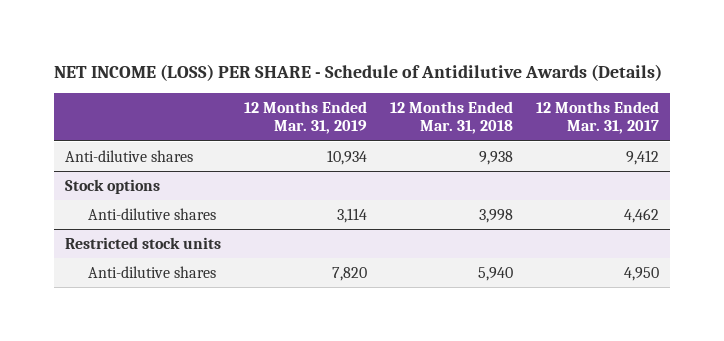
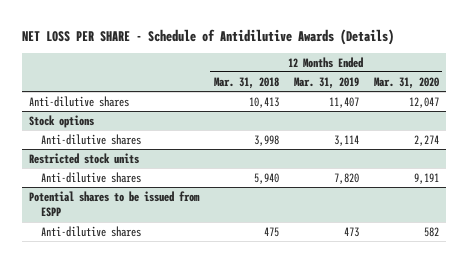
[53,63,662,81] NET INCOME (LOSS) PER SHARE - Schedule of Antidilutive Awards (Details) -> [21,28,394,45] NET LOSS PER SHARE - Schedule of Antidilutive Awards (Details)
[535,100,659,135] 12 Months Ended Mar. 31, 2017 -> none
none -> [373,76,439,89] Mar. 31, 2020
[326,149,367,165] 10,934 -> [328,96,359,108] 11,407
[478,150,513,165] 9,938 -> [249,96,280,108] 10,413
none -> [29,190,201,218] Potential shares to be issued from ESPP
none -> [41,225,142,237] Anti-dilutive shares

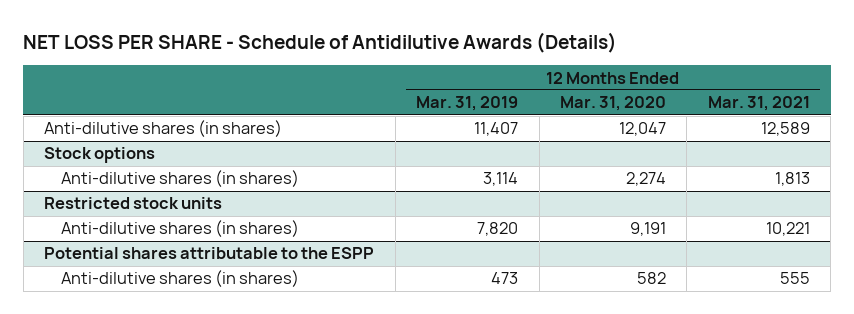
[214,76,280,89] Mar. 31, 2018 -> none
none -> [707,96,810,112] Mar. 31, 2021
[29,95,130,107] Anti-dilutive shares -> [44,120,283,138] Anti-dilutive shares (in shares)
[41,133,142,145] Anti-dilutive shares -> [61,170,300,188] Anti-dilutive shares (in shares)
[41,171,142,183] Anti-dilutive shares -> [61,220,300,238] Anti-dilutive shares (in shares)
[29,190,201,218] Potential shares to be issued from ESPP -> [44,247,375,260] Potential shares attributable to the ESPP
[41,225,142,237] Anti-dilutive shares -> [61,270,300,288] Anti-dilutive shares (in shares)

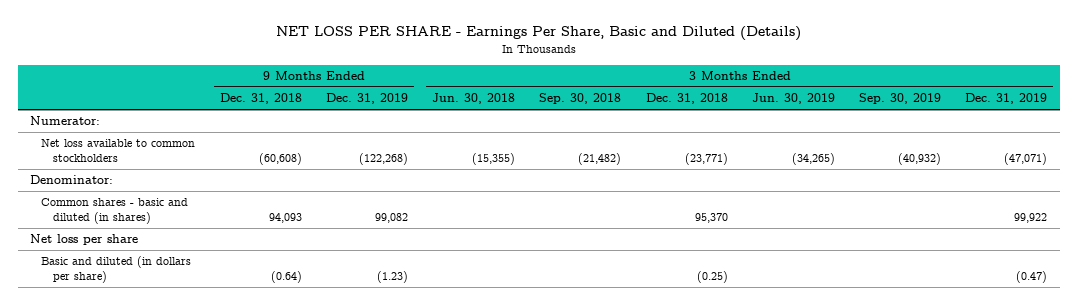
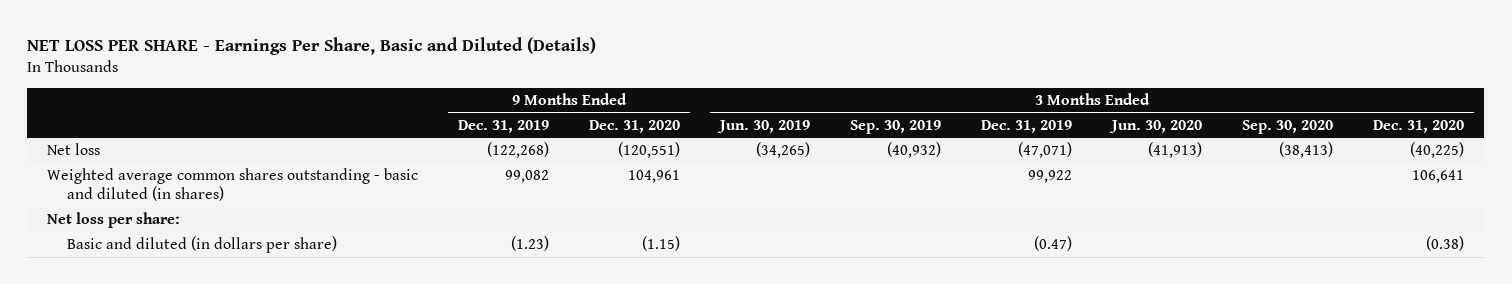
[219,93,302,105] Dec. 31, 2018 -> none
[432,93,516,105] Jun. 30, 2018 -> none
[539,93,622,105] Sep. 30, 2018 -> none
[645,93,728,105] Dec. 31, 2018 -> none
none -> [589,119,681,133] Dec. 31, 2020
none -> [1109,119,1203,133] Jun. 30, 2020
none -> [1242,119,1334,134] Sep. 30, 2020
none -> [1373,119,1465,133] Dec. 31, 2020
[29,116,100,126] Numerator: -> none
[29,175,113,185] Denominator: -> none
[41,139,196,162] Net loss available to common stockholders -> [47,143,101,156] Net loss
[41,198,189,224] Common shares - basic and diluted (in shares) -> [47,168,419,201] Weighted average common shares outstanding - basic and diluted (in shares)
[29,234,138,246] Net loss per share -> [47,212,181,229] Net loss per share:

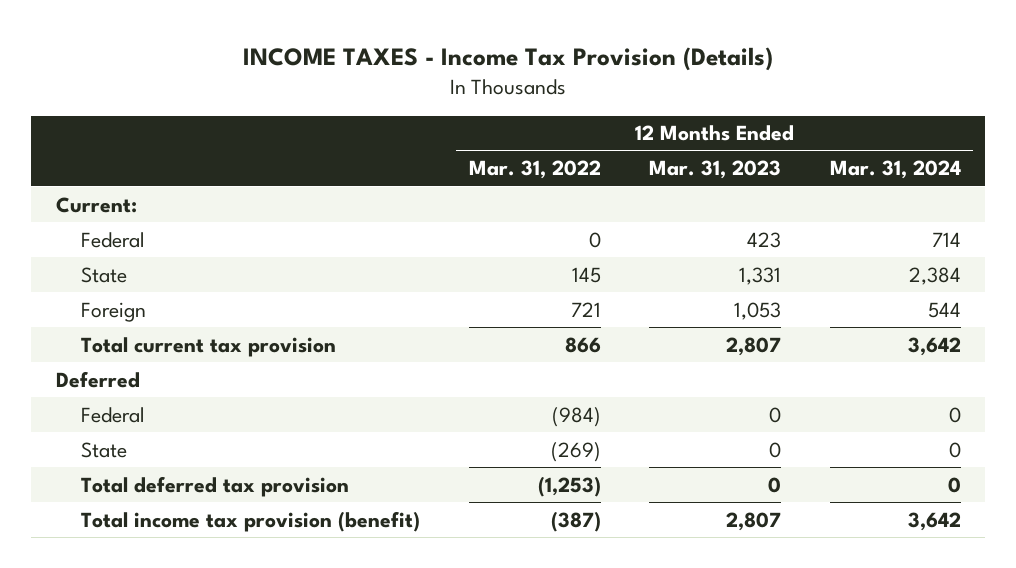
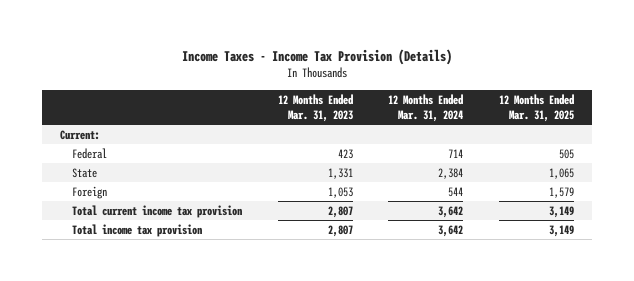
[243,46,774,71] INCOME TAXES - Income Tax Provision (Details) -> [182,49,453,66] Income Taxes - Income Tax Provision (Details)
[468,160,601,180] Mar. 31, 2022 -> none
none -> [499,93,575,122] 12 Months Ended Mar. 31, 2025
[55,370,140,388] Deferred -> none
[81,406,146,423] Federal -> none
[81,441,128,458] State -> none
[81,475,350,497] Total deferred tax provision -> none
[81,336,337,357] Total current tax provision -> [71,204,242,218] Total current income tax provision
[81,510,421,532] Total income tax provision (benefit) -> [71,223,202,237] Total income tax provision

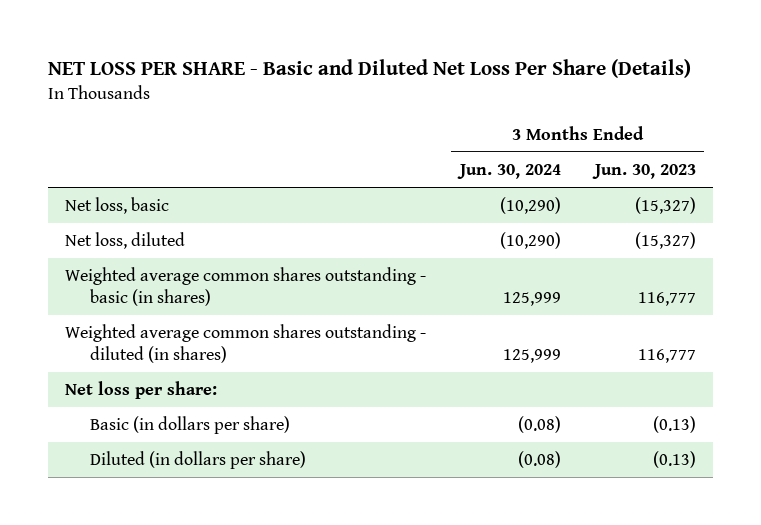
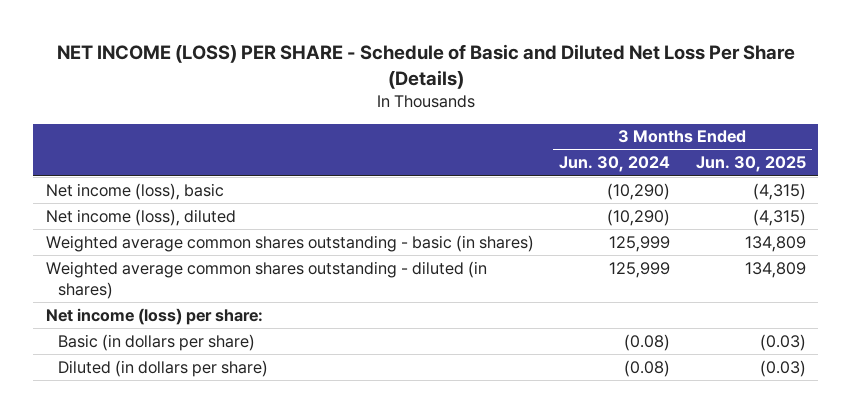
[47,59,691,79] NET LOSS PER SHARE - Basic and Diluted Net Loss Per Share (Details) -> [56,43,795,89] NET INCOME (LOSS) PER SHARE - Schedule of Basic and Diluted Net Loss Per Share (Details)
[591,164,696,180] Jun. 30, 2023 -> none
none -> [695,156,806,173] Jun. 30, 2025
[64,197,169,215] Net loss, basic -> [45,182,224,200] Net income (loss), basic
[64,232,185,250] Net loss, diluted -> [45,208,236,226] Net income (loss), diluted
[64,381,217,400] Net loss per share: -> [45,307,263,325] Net income (loss) per share:

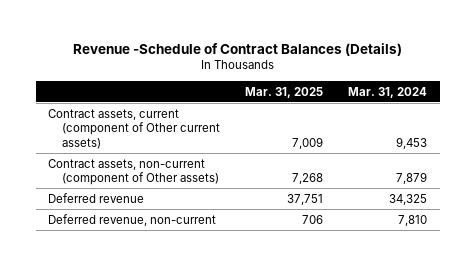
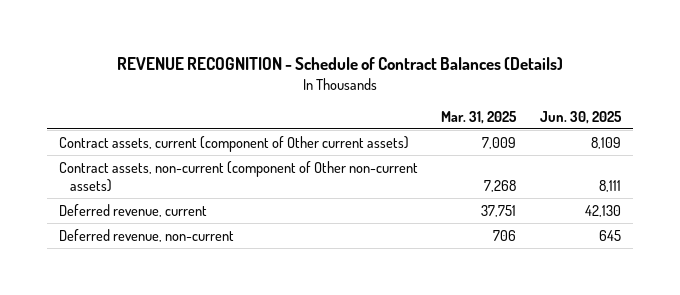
[72,42,402,56] Revenue -Schedule of Contract Balances (Details) -> [116,56,563,70] REVENUE RECOGNITION - Schedule of Contract Balances (Details)
[348,86,428,98] Mar. 31, 2024 -> none
none -> [540,110,623,124] Jun. 30, 2025
[48,158,219,186] Contract assets, non-current (component of Other assets) -> [58,160,418,192] Contract assets, non-current (component of Other non-current assets)
[48,192,145,203] Deferred revenue -> [58,203,207,217] Deferred revenue, current

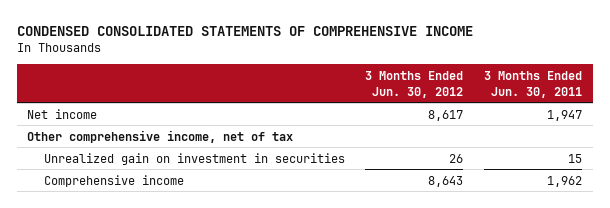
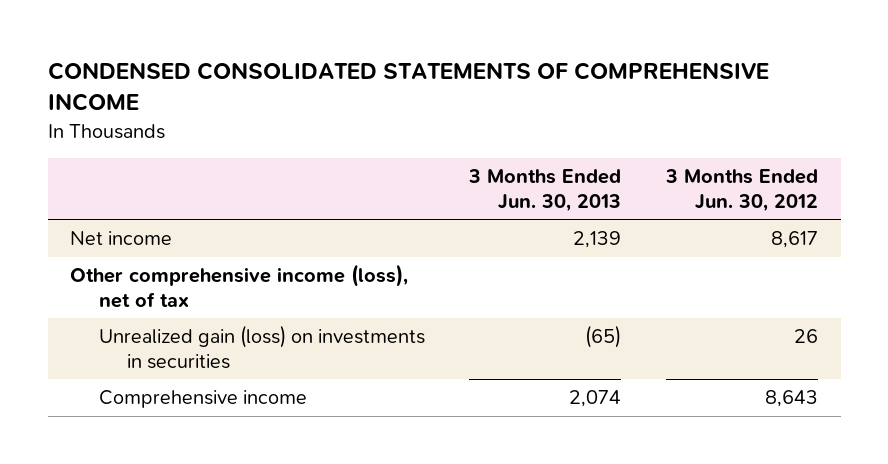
[484,71,583,98] 3 Months Ended Jun. 30, 2011 -> none
none -> [468,169,622,212] 3 Months Ended Jun. 30, 2013
[27,129,294,143] Other comprehensive income, net of tax -> [70,264,409,308] Other comprehensive income (loss), net of tax
[43,152,345,165] Unrealized gain on investment in securities -> [98,325,425,369] Unrealized gain (loss) on investments in securities

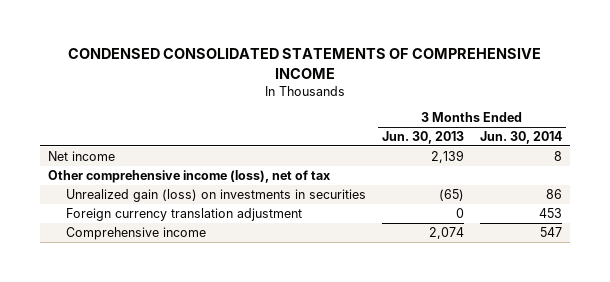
[665,169,819,212] 3 Months Ended Jun. 30, 2012 -> none
none -> [479,131,562,145] Jun. 30, 2014
none -> [65,208,302,222] Foreign currency translation adjustment

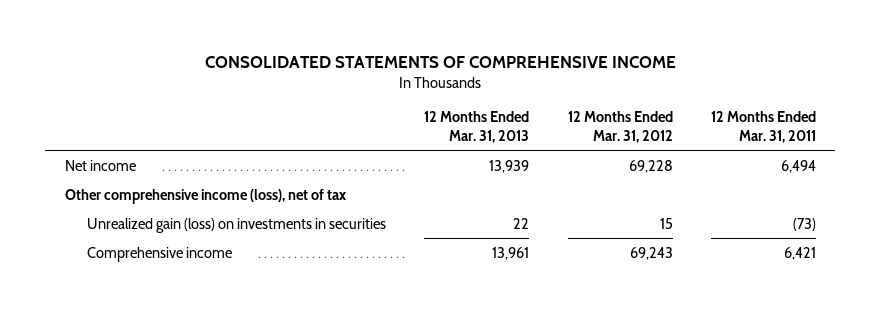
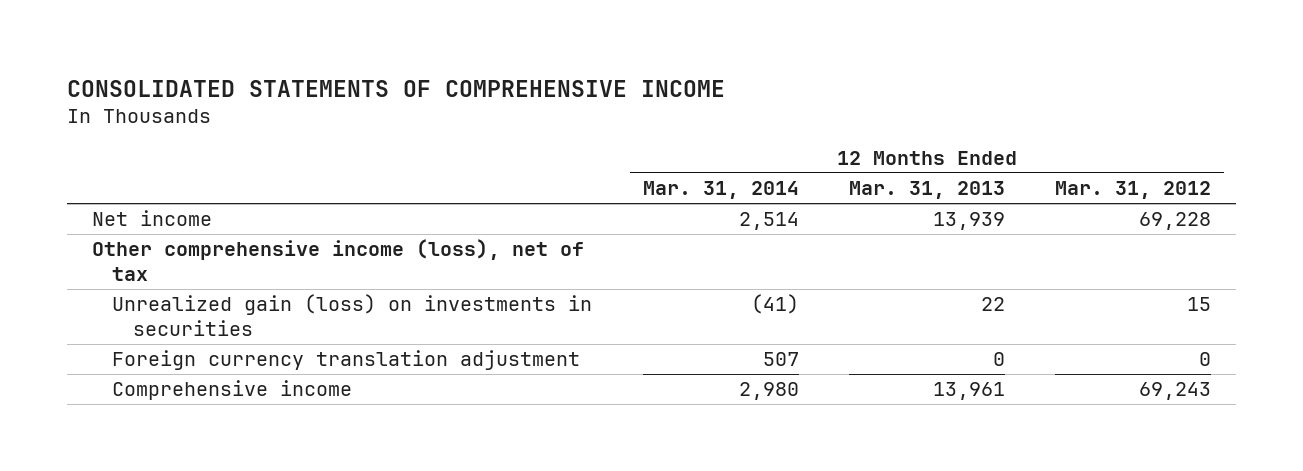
[710,111,816,143] 12 Months Ended Mar. 31, 2011 -> none
none -> [642,181,799,200] Mar. 31, 2014
none -> [112,350,581,371] Foreign currency translation adjustment

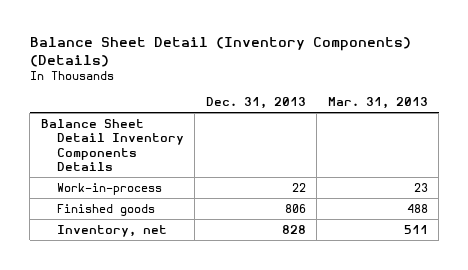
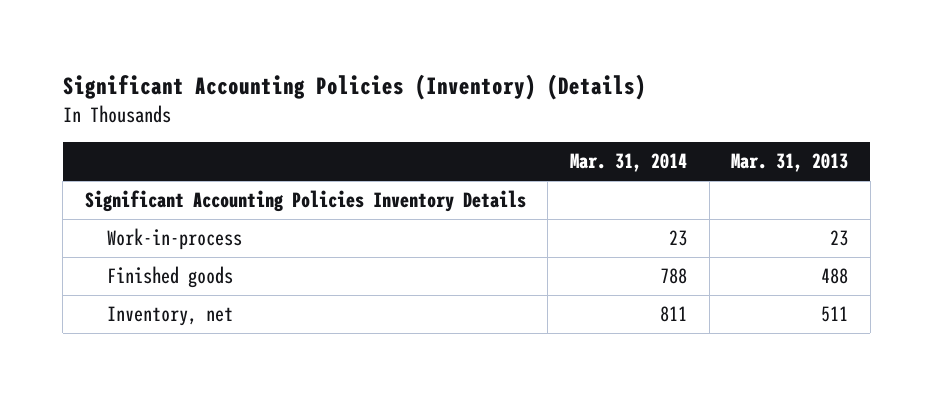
[29,37,411,67] Balance Sheet Detail (Inventory Components) (Details) -> [62,74,646,101] Significant Accounting Policies (Inventory) (Details)
[205,96,306,109] Dec. 31, 2013 -> none
none -> [569,153,687,173] Mar. 31, 2014
[40,118,185,171] Balance Sheet Detail Inventory Components Details -> [84,190,526,213] Significant Accounting Policies Inventory Details

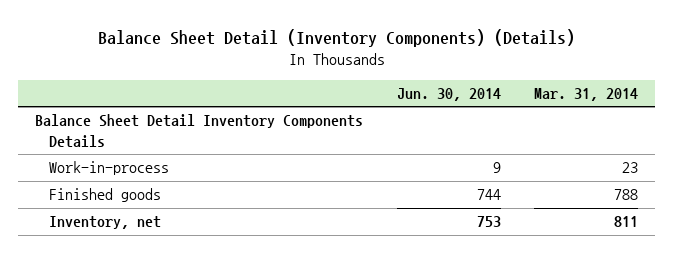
[62,74,646,101] Significant Accounting Policies (Inventory) (Details) -> [97,28,575,47] Balance Sheet Detail (Inventory Components) (Details)
[731,153,849,173] Mar. 31, 2013 -> none
none -> [396,88,501,102] Jun. 30, 2014
[84,190,526,213] Significant Accounting Policies Inventory Details -> [35,114,364,148] Balance Sheet Detail Inventory Components Details

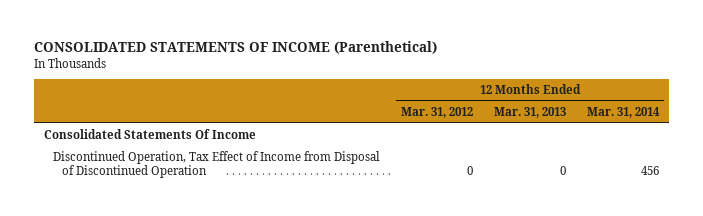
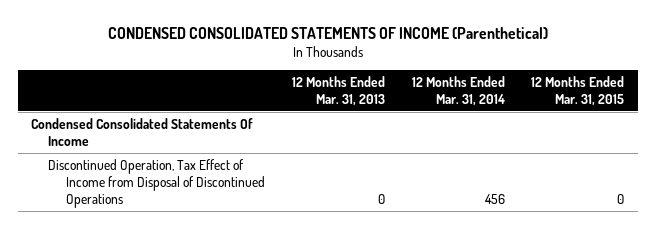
[33,40,437,54] CONSOLIDATED STATEMENTS OF INCOME (Parenthetical) -> [107,26,548,39] CONDENSED CONSOLIDATED STATEMENTS OF INCOME (Parenthetical)
[401,106,474,118] Mar. 31, 2012 -> none
none -> [531,75,625,107] 12 Months Ended Mar. 31, 2015
[44,129,257,140] Consolidated Statements Of Income -> [30,117,253,146] Condensed Consolidated Statements Of Income
[53,151,381,179] Discontinued Operation, Tax Effect of Income from Disposal of Discontinued Operation -> [48,158,265,209] Discontinued Operation, Tax Effect of Income from Disposal of Discontinued Operations

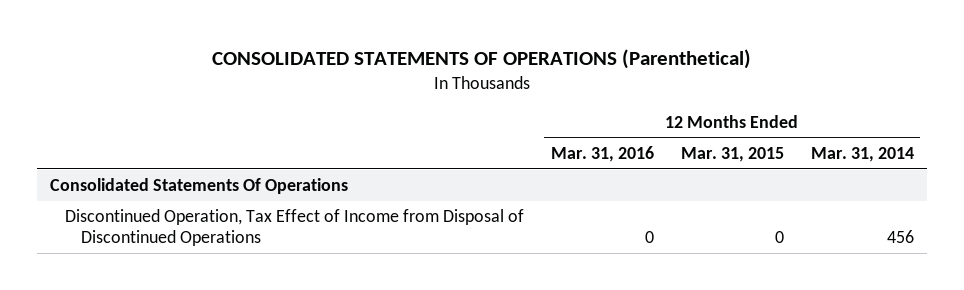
[107,26,548,39] CONDENSED CONSOLIDATED STATEMENTS OF INCOME (Parenthetical) -> [211,48,751,69] CONSOLIDATED STATEMENTS OF OPERATIONS (Parenthetical)
[291,75,385,107] 12 Months Ended Mar. 31, 2013 -> none
none -> [551,146,655,163] Mar. 31, 2016
[30,117,253,146] Condensed Consolidated Statements Of Income -> [50,178,349,195] Consolidated Statements Of Operations

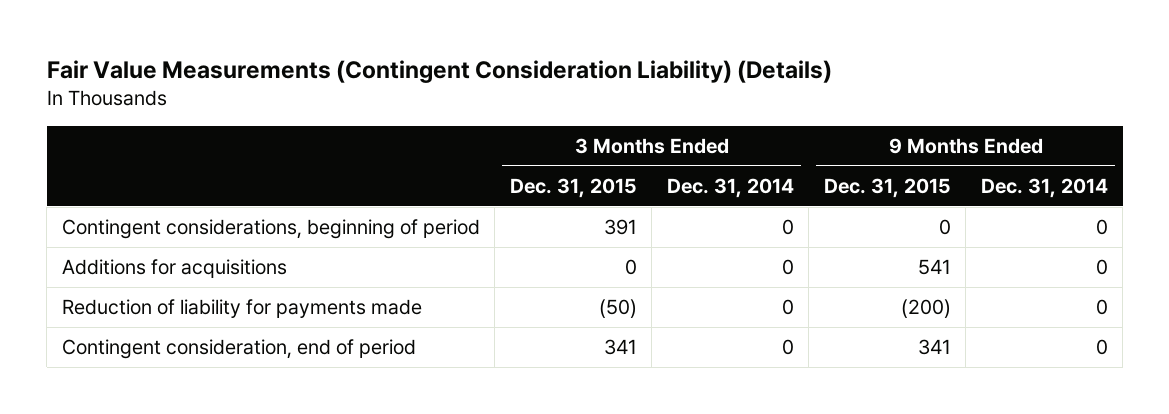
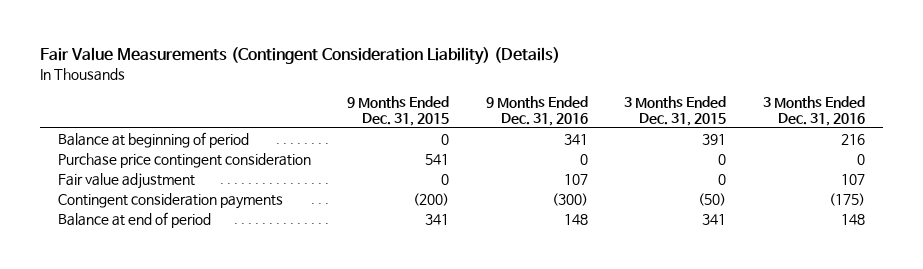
[666,177,794,198] Dec. 31, 2014 -> none
[980,177,1108,198] Dec. 31, 2014 -> none
none -> [485,95,588,126] 9 Months Ended Dec. 31, 2016
none -> [763,95,866,126] 3 Months Ended Dec. 31, 2016
[61,219,480,240] Contingent considerations, beginning of period -> [57,131,249,148] Balance at beginning of period
[61,259,287,279] Additions for acquisitions -> [57,152,311,168] Purchase price contingent consideration
none -> [57,172,195,189] Fair value adjustment
[61,299,422,319] Reduction of liability for payments made -> [57,192,283,209] Contingent consideration payments
[61,339,416,360] Contingent consideration, end of period -> [57,211,211,228] Balance at end of period

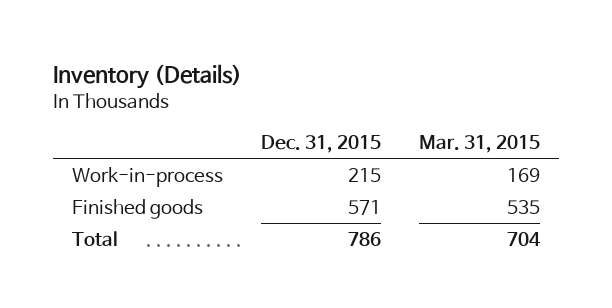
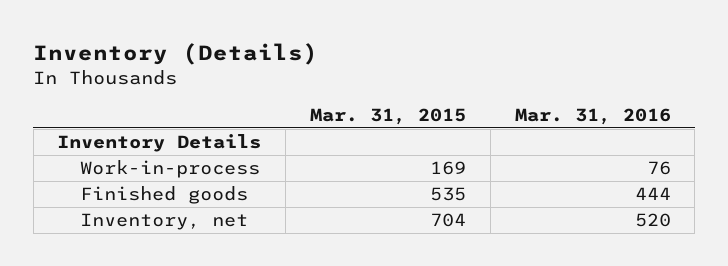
[261,134,382,153] Dec. 31, 2015 -> none
none -> [514,108,671,126] Mar. 31, 2016
none -> [57,134,262,153] Inventory Details
[72,230,119,246] Total -> [80,213,249,231] Inventory, net

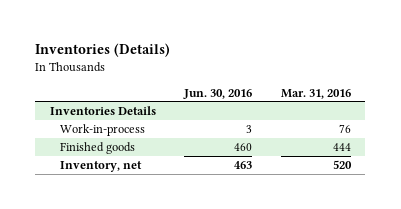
[33,43,319,66] Inventory (Details) -> [35,43,171,58] Inventories (Details)
[309,108,466,126] Mar. 31, 2015 -> none
none -> [183,88,253,99] Jun. 30, 2016
[57,134,262,153] Inventory Details -> [49,105,156,115] Inventories Details

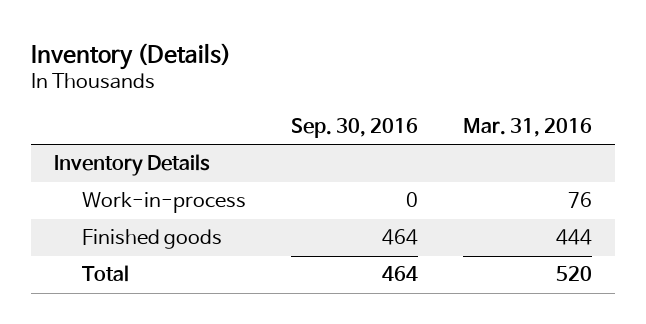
[35,43,171,58] Inventories (Details) -> [31,42,232,70] Inventory (Details)
[183,88,253,99] Jun. 30, 2016 -> none
none -> [291,118,419,139] Sep. 30, 2016
[49,105,156,115] Inventories Details -> [53,154,210,177] Inventory Details
[60,160,143,172] Inventory, net -> [81,265,129,283] Total

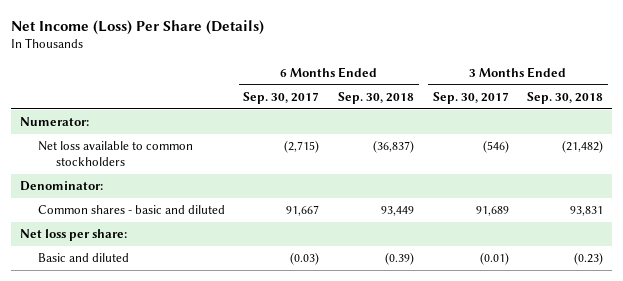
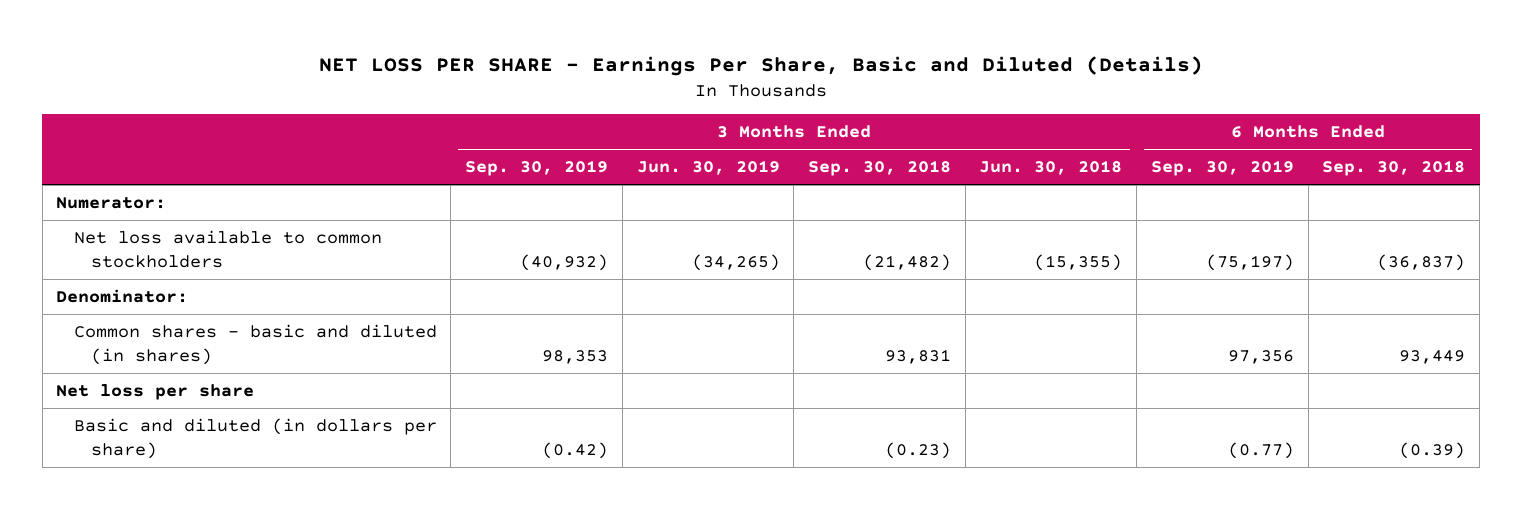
[10,19,264,35] Net Income (Loss) Per Share (Details) -> [318,55,1203,76] NET LOSS PER SHARE - Earnings Per Share, Basic and Diluted (Details)
[243,92,320,105] Sep. 30, 2017 -> none
[432,92,509,105] Sep. 30, 2017 -> none
none -> [465,160,609,177] Sep. 30, 2019
none -> [636,160,780,176] Jun. 30, 2019
none -> [979,160,1123,176] Jun. 30, 2018
none -> [1150,160,1294,177] Sep. 30, 2019
[37,205,225,215] Common shares - basic and diluted -> [73,323,437,365] Common shares - basic and diluted (in shares)
[20,229,128,242] Net loss per share: -> [56,383,255,400] Net loss per share
[37,253,129,263] Basic and diluted -> [73,417,437,459] Basic and diluted (in dollars per share)

